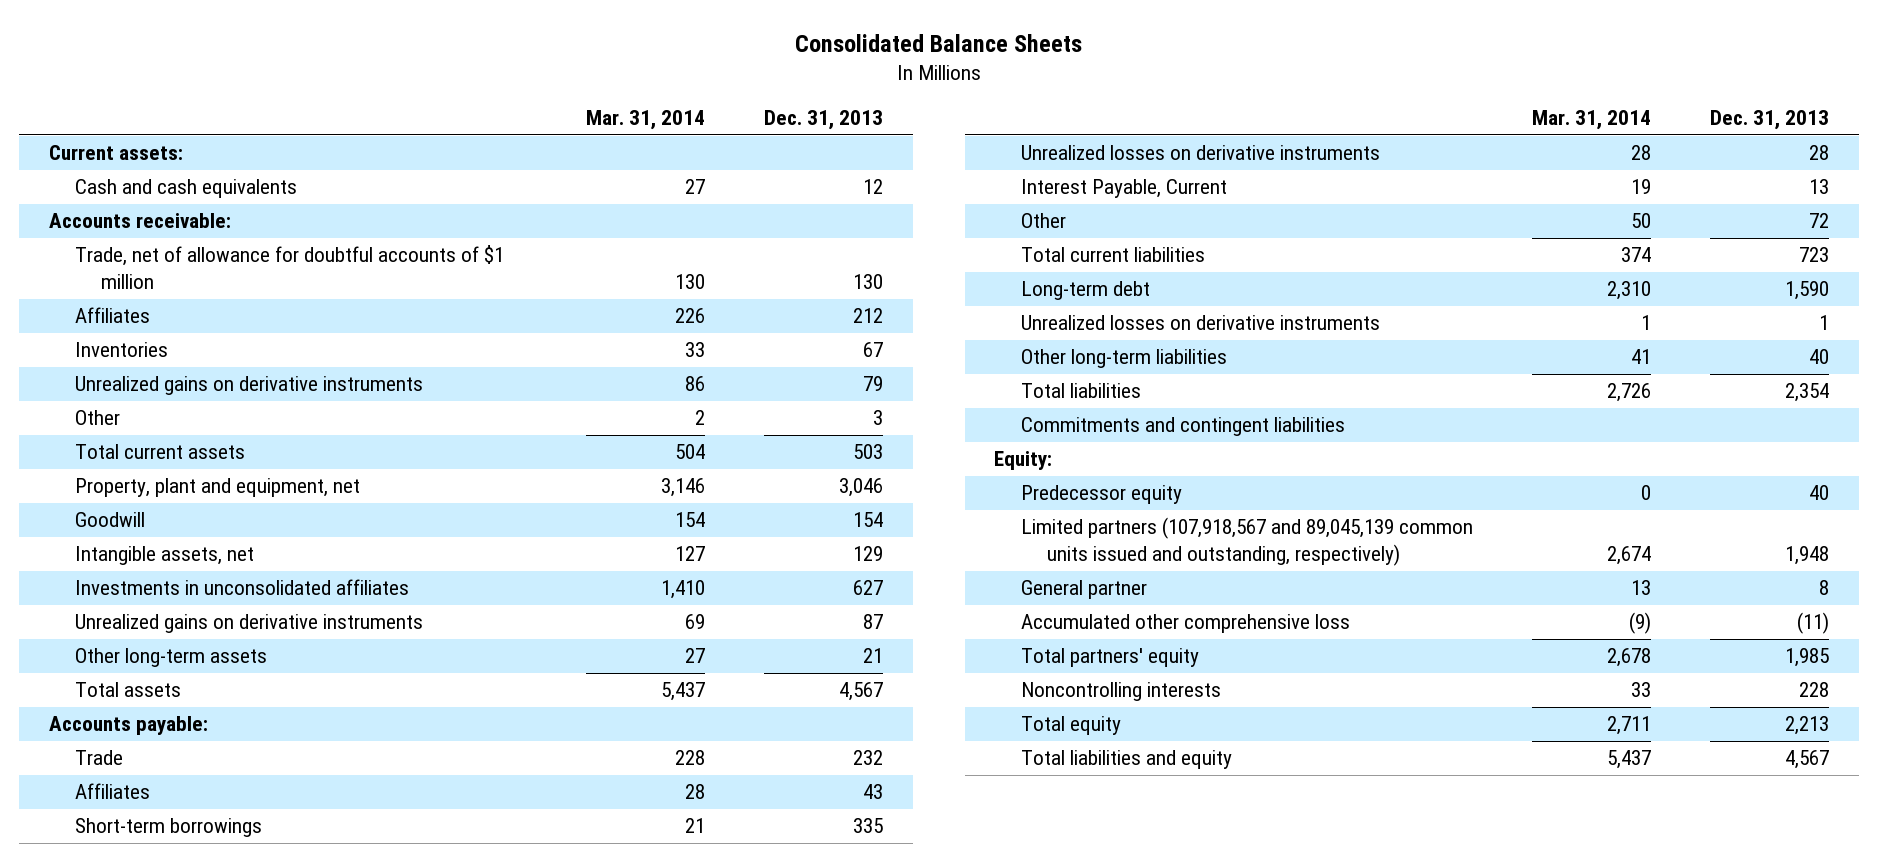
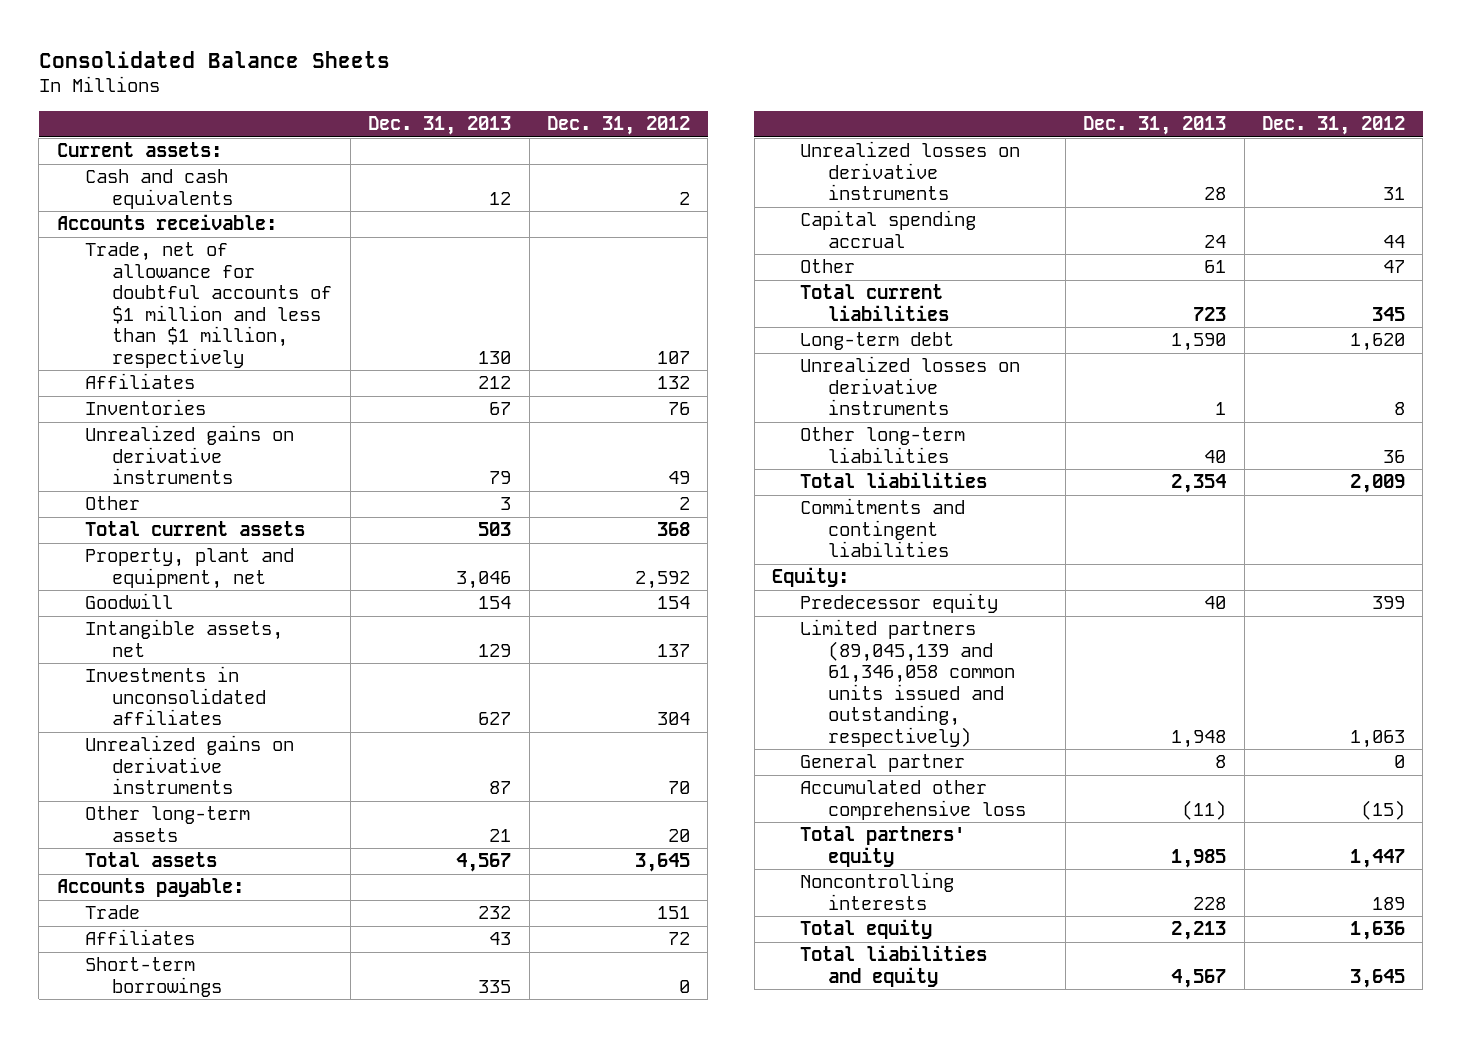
[586,110,706,131] Mar. 31, 2014 -> none
none -> [547,116,691,136] Dec. 31, 2012
[74,245,504,290] Trade, net of allowance for doubtful accounts of $1 million -> [84,242,333,368] Trade, net of allowance for doubtful accounts of $1 million and less than $1 million, respectively
[1020,179,1227,199] Interest Payable, Current -> none
none -> [799,210,976,248] Capital spending accrual
[1808,213,1829,229] 72 -> [1204,260,1227,274] 61
[1020,517,1473,567] Limited partners (107,918,567 and 89,045,139 common units issued and outstanding, respectively) -> [799,619,1015,747] Limited partners (89,045,139 and 61,346,058 common units issued and outstanding, respectively)

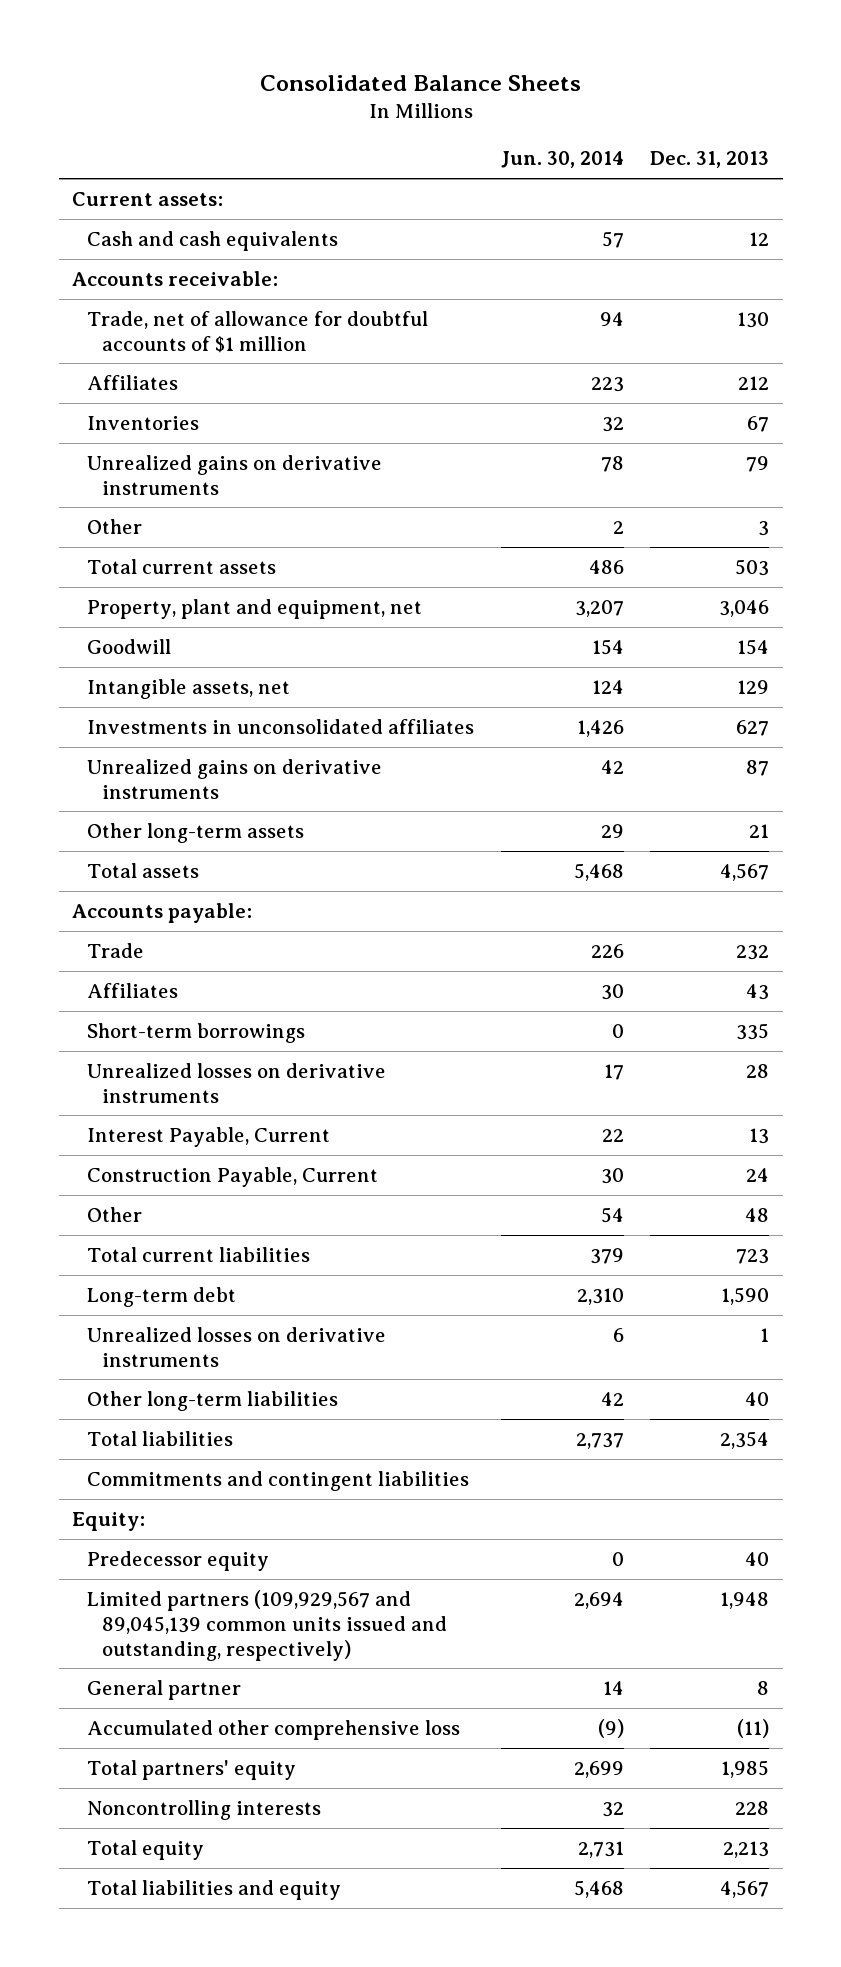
[547,116,691,136] Dec. 31, 2012 -> none
none -> [500,151,624,169] Jun. 30, 2014
[84,242,333,368] Trade, net of allowance for doubtful accounts of $1 million and less than $1 million, respectively -> [86,310,428,353] Trade, net of allowance for doubtful accounts of $1 million
none -> [86,1126,330,1147] Interest Payable, Current
[799,210,976,248] Capital spending accrual -> [86,1166,378,1187] Construction Payable, Current
[1204,260,1227,274] 61 -> [745,1207,770,1222] 48
[799,619,1015,747] Limited partners (89,045,139 and 61,346,058 common units issued and outstanding, respectively) -> [86,1589,447,1661] Limited partners (109,929,567 and 89,045,139 common units issued and outstanding, respectively)

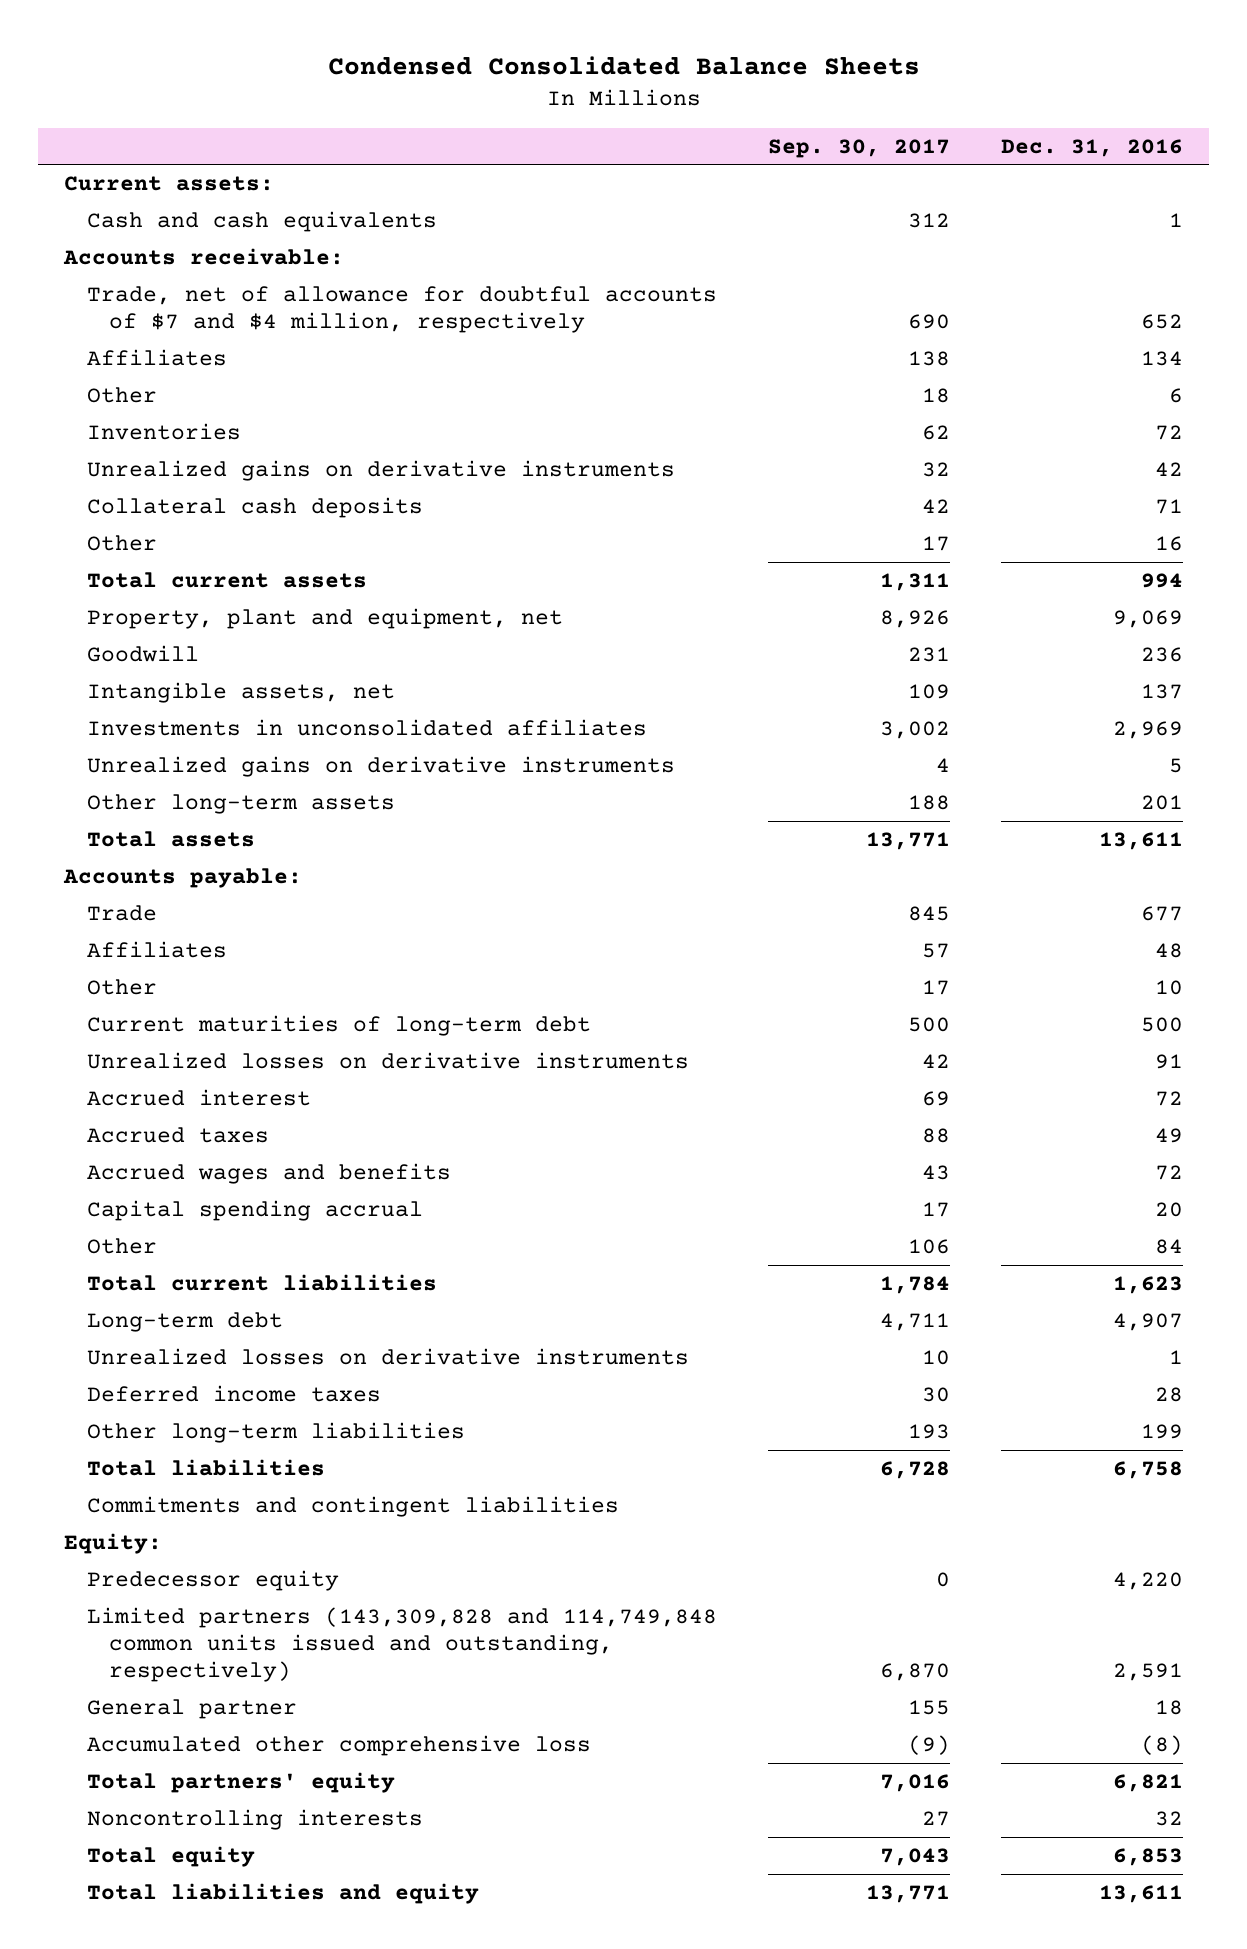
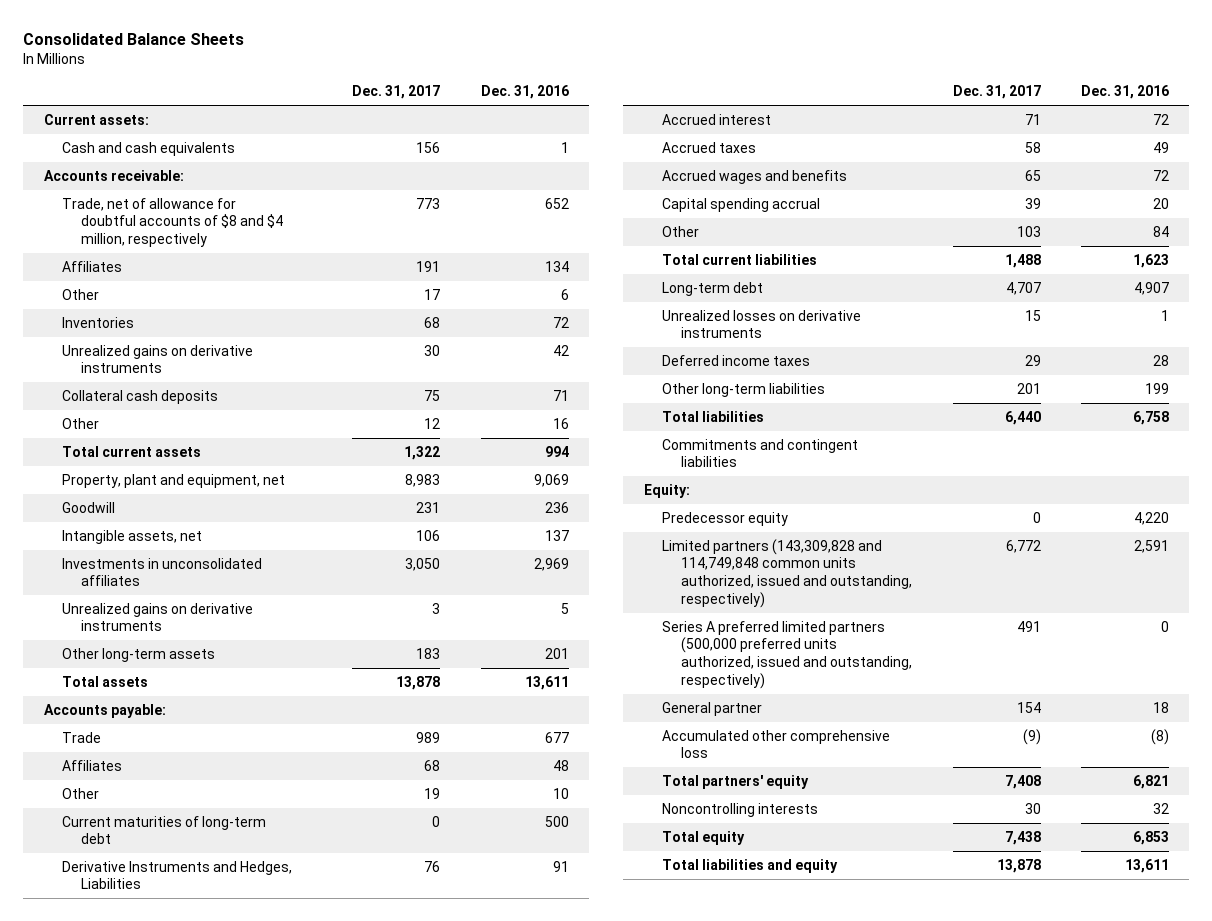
[327,55,920,75] Condensed Consolidated Balance Sheets -> [23,32,245,45] Consolidated Balance Sheets
[767,138,950,158] Sep. 30, 2017 -> none
none -> [352,85,441,100] Dec. 31, 2017
[86,285,717,333] Trade, net of allowance for doubtful accounts of $7 and $4 million, respectively -> [62,197,284,248] Trade, net of allowance for doubtful accounts of $8 and $4 million, respectively
[86,1051,689,1069] Unrealized losses on derivative instruments -> none
none -> [62,860,293,890] Derivative Instruments and Hedges, Liabilities
[86,1606,717,1682] Limited partners (143,309,828 and 114,749,848 common units issued and outstanding, respectively) -> [662,538,913,608] Limited partners (143,309,828 and 114,749,848 common units authorized, issued and outstanding, respectively)
none -> [662,620,913,689] Series A preferred limited partners (500,000 preferred units authorized, issued and outstanding, respectively)

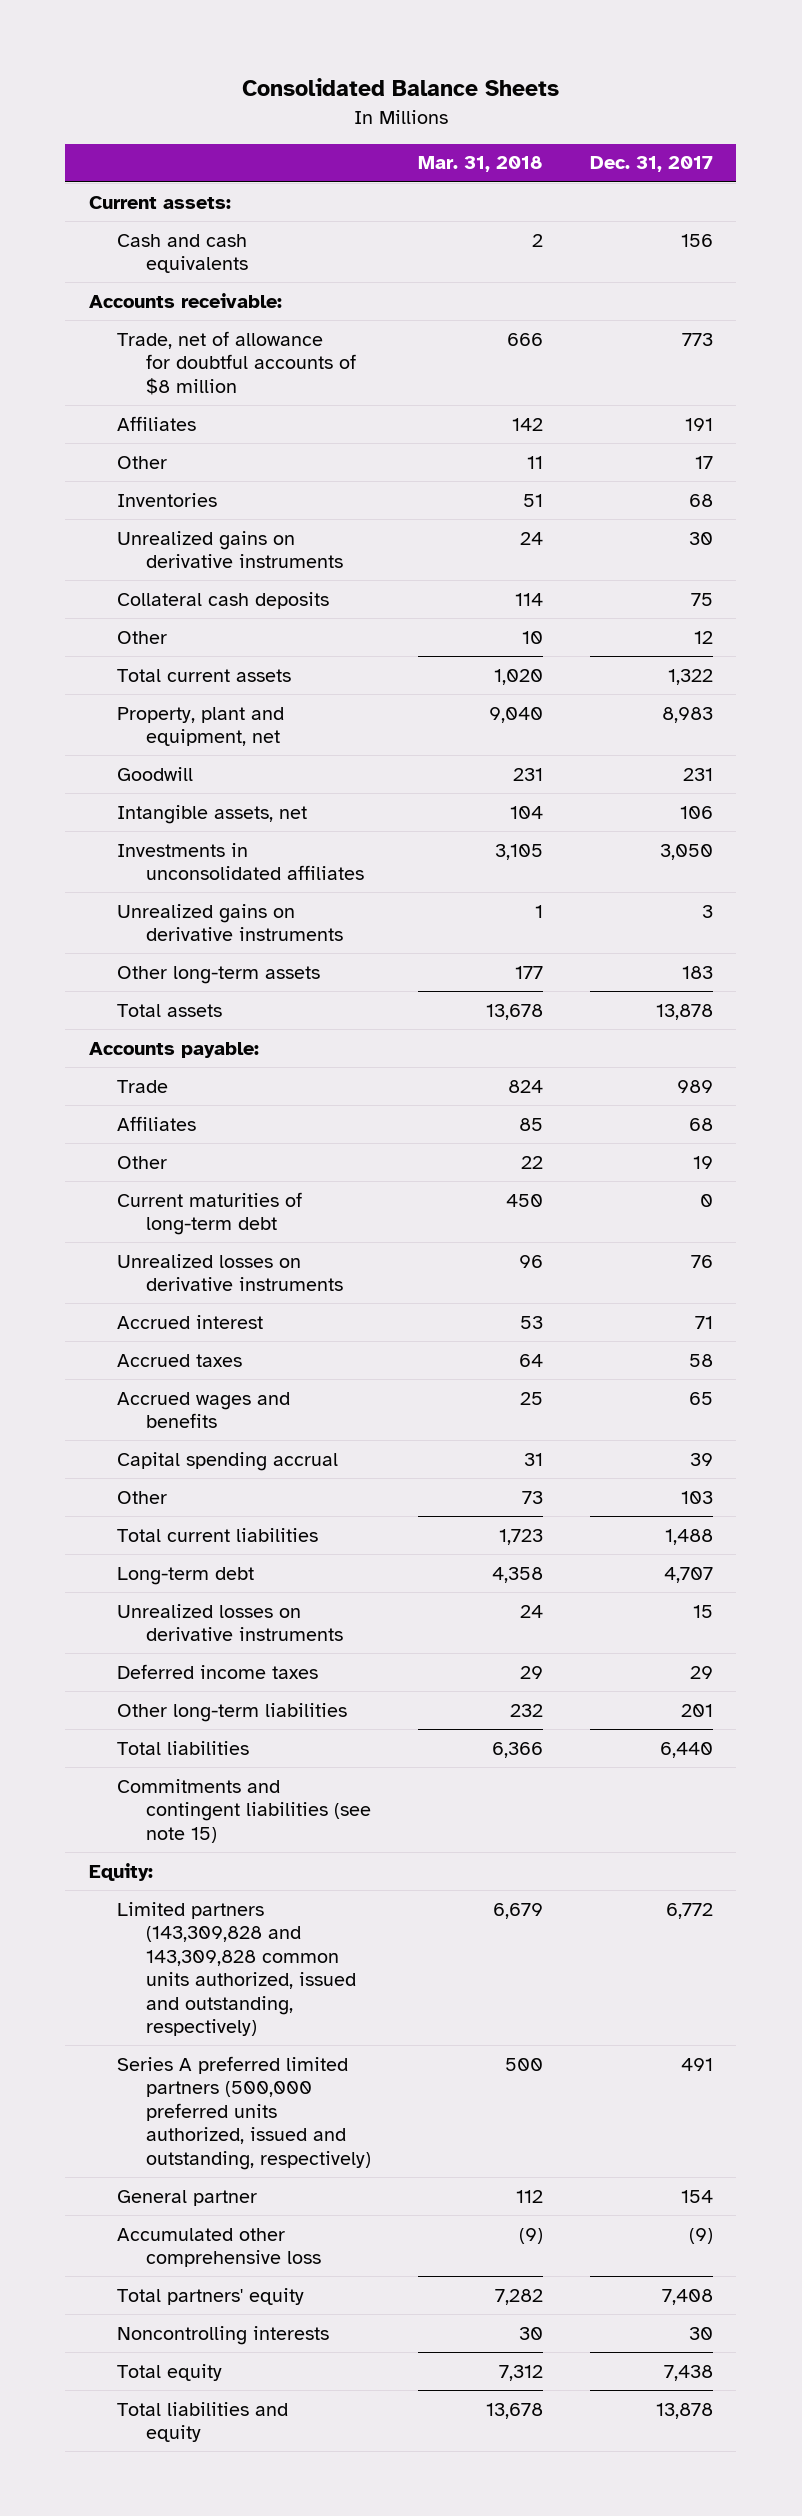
[480,85,569,100] Dec. 31, 2016 -> none
none -> [417,156,543,173] Mar. 31, 2018
[62,197,284,248] Trade, net of allowance for doubtful accounts of $8 and $4 million, respectively -> [117,330,356,395] Trade, net of allowance for doubtful accounts of $8 million
[62,860,293,890] Derivative Instruments and Hedges, Liabilities -> [117,1253,343,1292] Unrealized losses on derivative instruments
[662,438,859,468] Commitments and contingent liabilities -> [117,1778,371,1843] Commitments and contingent liabilities (see note 15)
[662,511,789,526] Predecessor equity -> none
[662,538,913,608] Limited partners (143,309,828 and 114,749,848 common units authorized, issued and outstanding, respectively) -> [117,1901,356,2037] Limited partners (143,309,828 and 143,309,828 common units authorized, issued and outstanding, respectively)

